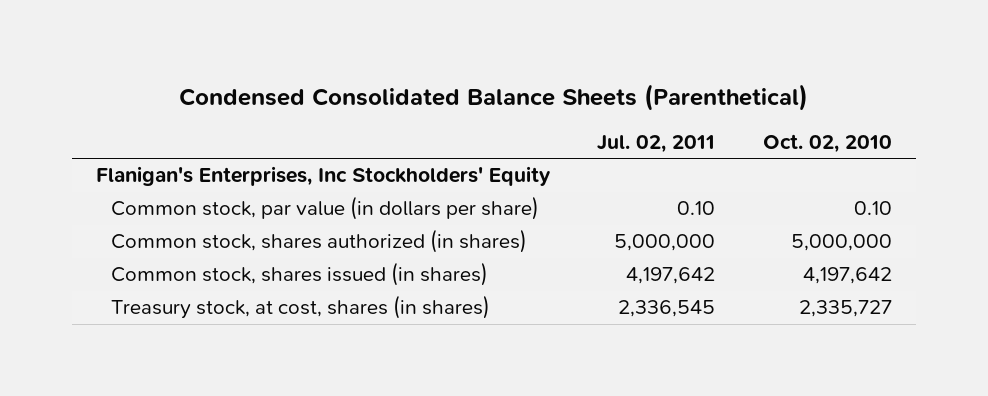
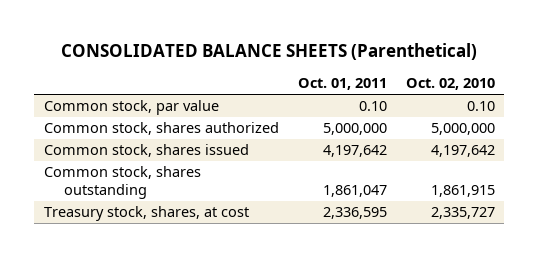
[178,83,808,111] Condensed Consolidated Balance Sheets (Parenthetical) -> [61,43,478,61] CONSOLIDATED BALANCE SHEETS (Parenthetical)
[597,135,716,154] Jul. 02, 2011 -> none
none -> [297,78,387,91] Oct. 01, 2011
[95,166,551,187] Flanigan's Enterprises, Inc Stockholders' Equity -> none
[111,196,540,221] Common stock, par value (in dollars per share) -> [43,100,219,116] Common stock, par value
[111,229,528,254] Common stock, shares authorized (in shares) -> [43,122,279,136] Common stock, shares authorized
[111,262,489,287] Common stock, shares issued (in shares) -> [43,144,249,158] Common stock, shares issued
none -> [43,166,201,199] Common stock, shares outstanding
[111,295,491,320] Treasury stock, at cost, shares (in shares) -> [43,206,249,222] Treasury stock, shares, at cost

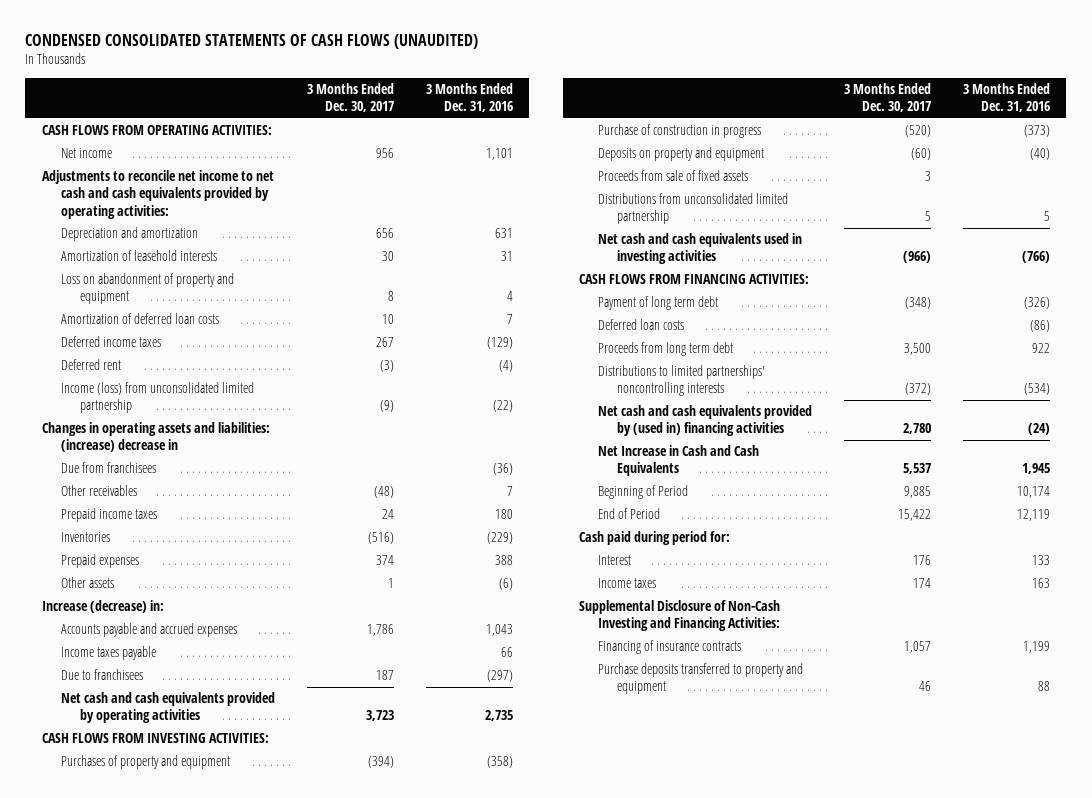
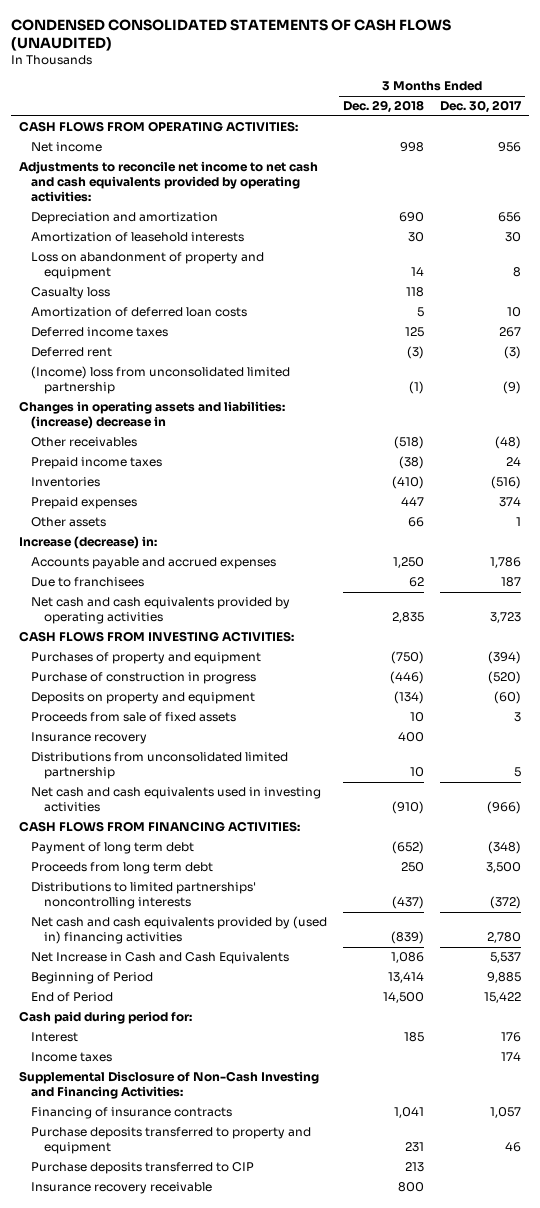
[426,82,514,113] 3 Months Ended Dec. 31, 2016 -> none
none -> [343,100,425,114] Dec. 29, 2018
none -> [31,287,111,300] Casualty loss
[60,382,254,414] Income (loss) from unconsolidated limited partnership -> [31,366,291,395] (Income) loss from unconsolidated limited partnership
[60,462,156,474] Due from franchisees -> none
[60,646,156,661] Income taxes payable -> none
none -> [31,732,148,745] Insurance recovery
[597,319,684,331] Deferred loan costs -> none
none -> [31,1162,255,1175] Purchase deposits transferred to CIP
none -> [31,1182,213,1195] Insurance recovery receivable

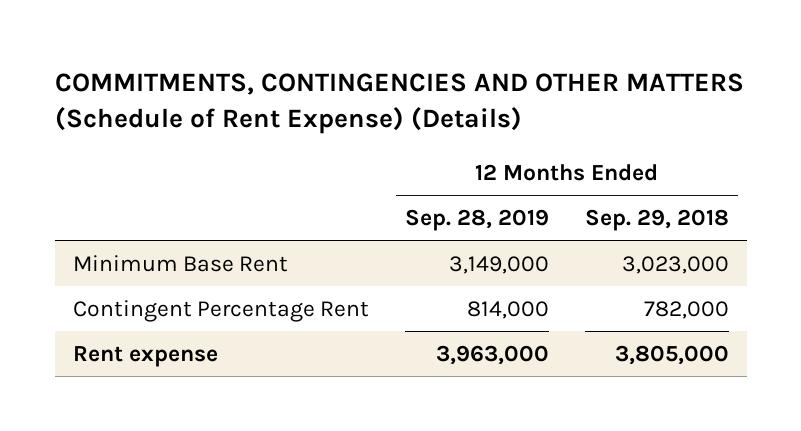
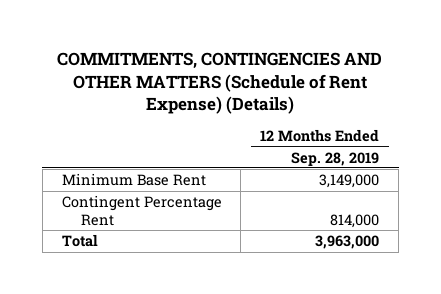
[584,209,729,232] Sep. 29, 2018 -> none
[72,345,218,367] Rent expense -> [61,234,98,248] Total

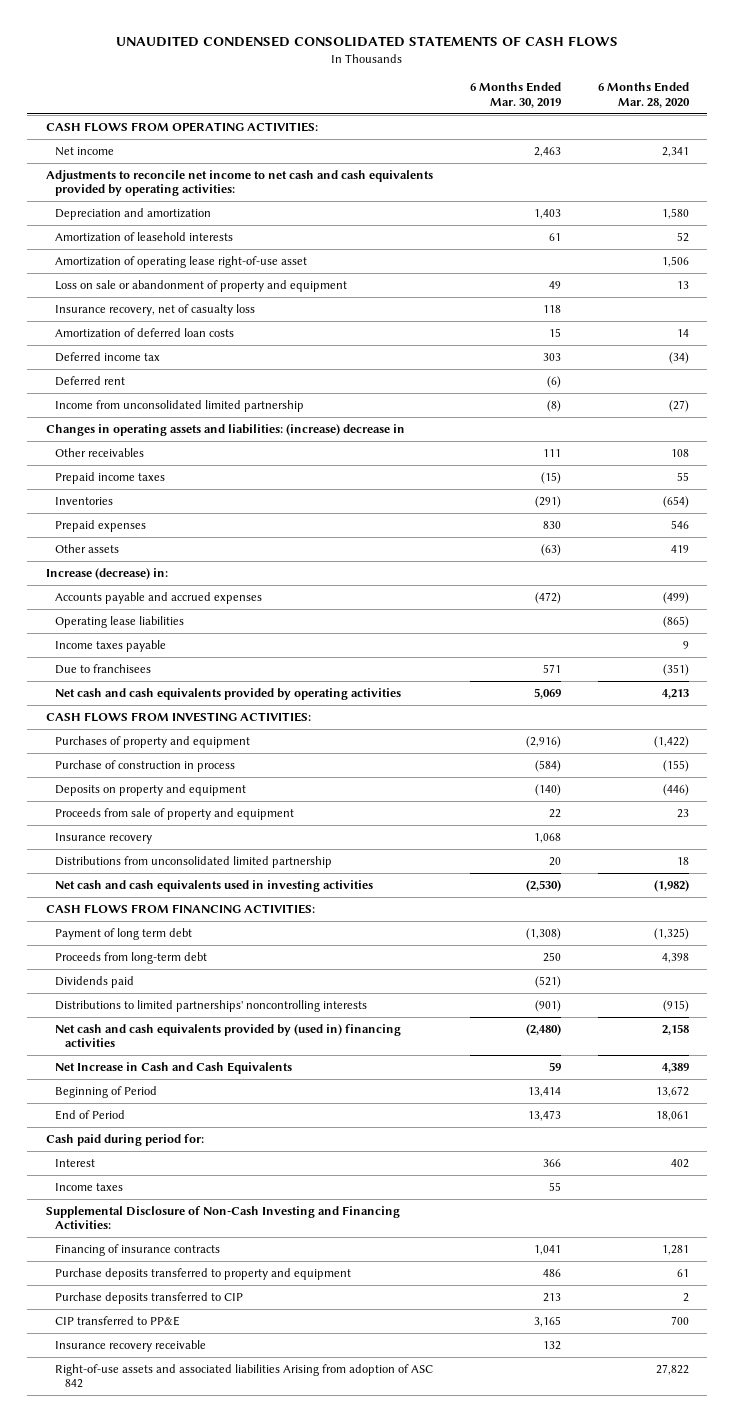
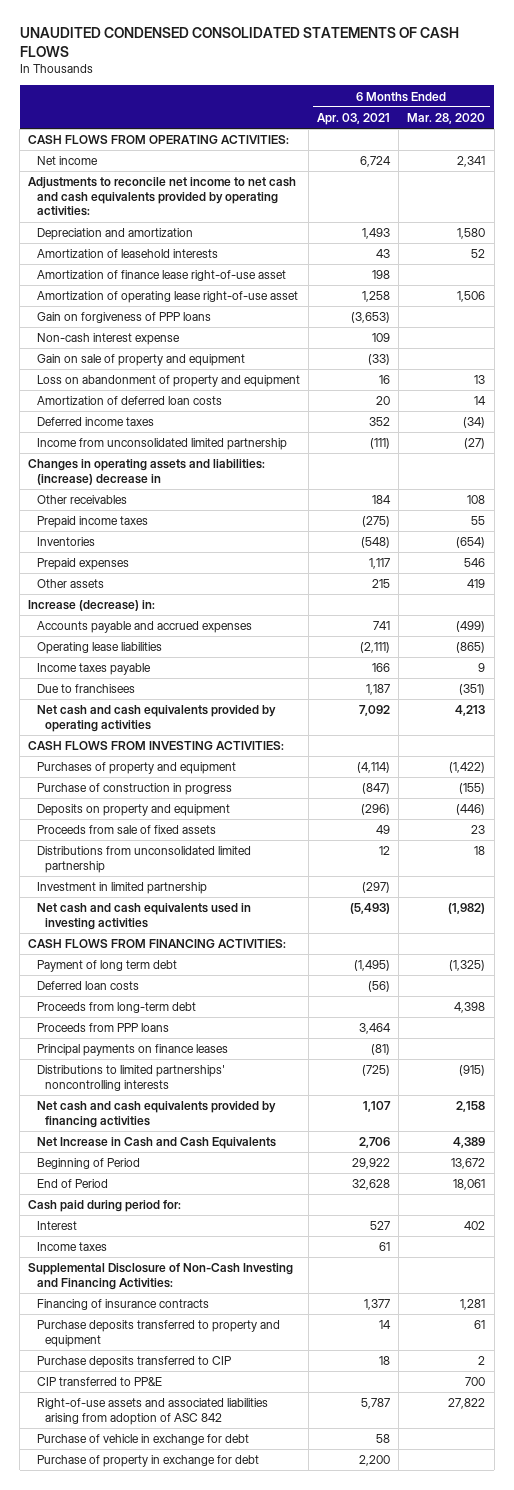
[470,82,562,108] 6 Months Ended Mar. 30, 2019 -> none
none -> [317,113,391,126] Apr. 03, 2021
none -> [36,270,286,282] Amortization of finance lease right-of-use asset
[55,303,256,316] Insurance recovery, net of casualty loss -> none
none -> [36,312,211,324] Gain on forgiveness of PPP loans
none -> [36,333,180,346] Non-cash interest expense
none -> [36,354,245,367] Gain on sale of property and equipment
[55,279,348,292] Loss on sale or abandonment of property and equipment -> [36,375,300,388] Loss on abandonment of property and equipment
[55,375,126,386] Deferred rent -> none
[55,351,161,362] Deferred income tax -> [36,417,154,427] Deferred income taxes
[55,759,236,772] Purchase of construction in process -> [36,783,232,796] Purchase of construction in progress
[55,832,153,844] Insurance recovery -> none
[55,807,295,820] Proceeds from sale of property and equipment -> [36,825,216,835] Proceeds from sale of fixed assets
none -> [36,882,207,895] Investment in limited partnership
none -> [36,981,139,991] Deferred loan costs
[55,975,135,988] Dividends paid -> none
none -> [36,1023,169,1033] Proceeds from PPP loans
none -> [36,1044,228,1057] Principal payments on finance leases
[55,1023,402,1048] Net cash and cash equivalents provided by (used in) financing activities -> [36,1101,276,1128] Net cash and cash equivalents provided by financing activities
[55,1339,207,1352] Insurance recovery receivable -> none
[55,1363,434,1389] Right-of-use assets and associated liabilities Arising from adoption of ASC 842 -> [36,1398,268,1425] Right-of-use assets and associated liabilities arising from adoption of ASC 842
none -> [36,1434,249,1446] Purchase of vehicle in exchange for debt
none -> [36,1455,259,1468] Purchase of property in exchange for debt

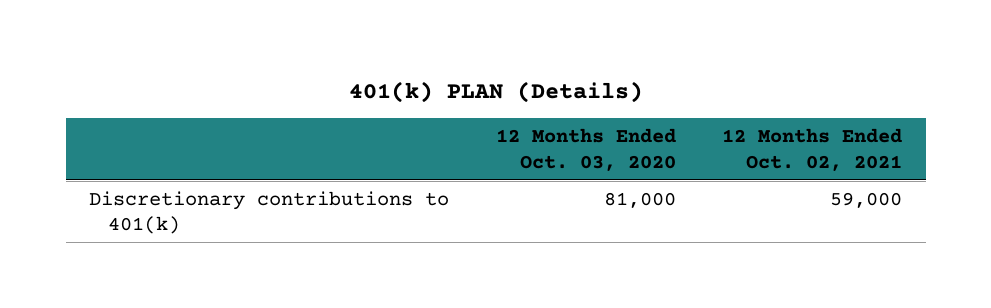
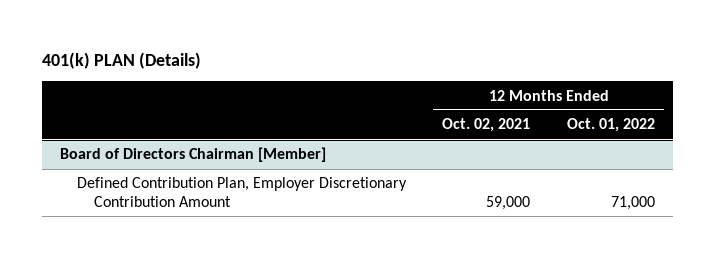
[495,128,676,171] 12 Months Ended Oct. 03, 2020 -> none
none -> [566,118,655,133] Oct. 01, 2022
none -> [60,147,327,163] Board of Directors Chairman [Member]
[89,190,450,235] Discretionary contributions to 401(k) -> [77,177,408,207] Defined Contribution Plan, Employer Discretionary Contribution Amount

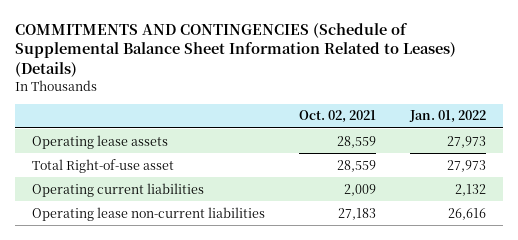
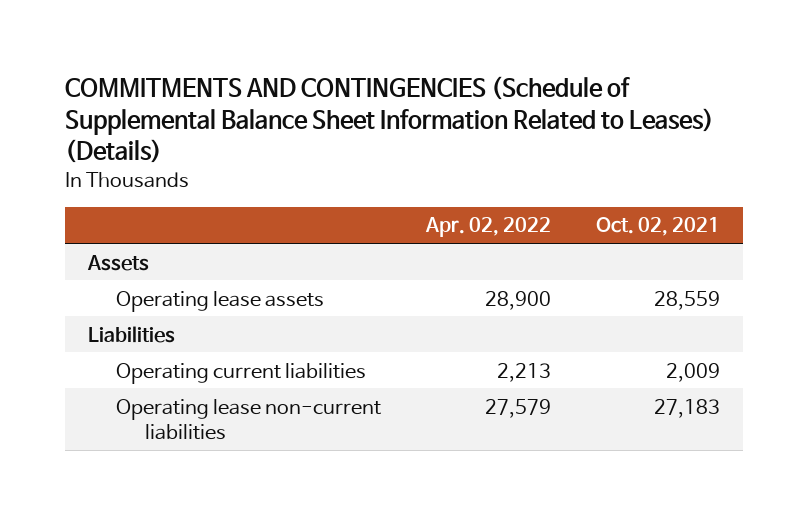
[408,110,486,124] Jan. 01, 2022 -> none
none -> [425,217,552,238] Apr. 02, 2022
none -> [86,254,149,271] Assets
[31,158,174,173] Total Right-of-use asset -> none
none -> [87,325,175,343] Liabilities

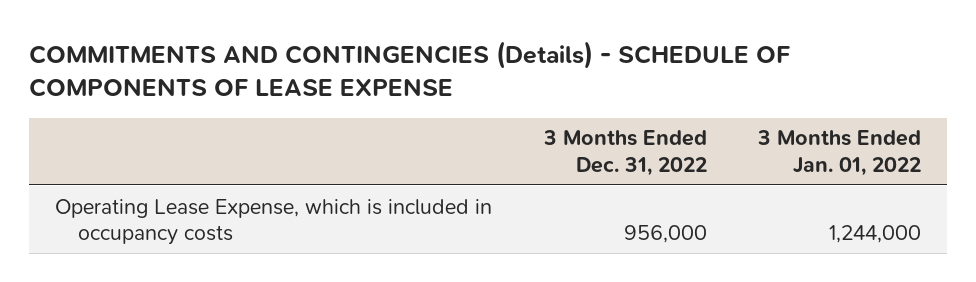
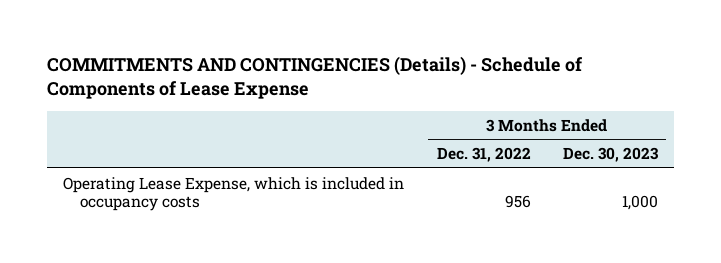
[29,40,791,98] COMMITMENTS AND CONTINGENCIES (Details) - SCHEDULE OF COMPONENTS OF LEASE EXPENSE -> [46,55,583,100] COMMITMENTS AND CONTINGENCIES (Details) - Schedule of Components of Lease Expense
[757,130,922,177] 3 Months Ended Jan. 01, 2022 -> none
none -> [563,146,660,162] Dec. 30, 2023
[623,225,707,244] 956,000 -> [504,195,531,209] 956

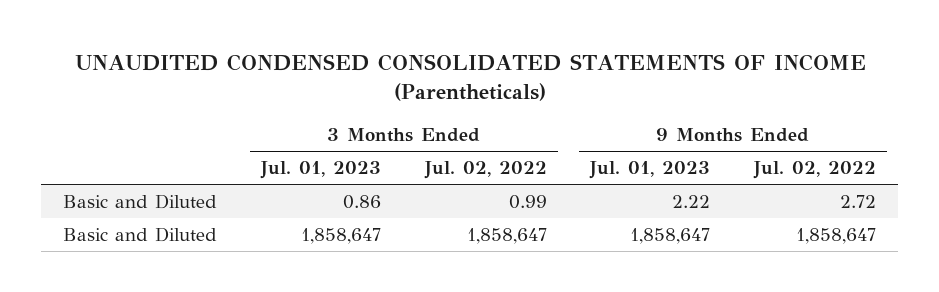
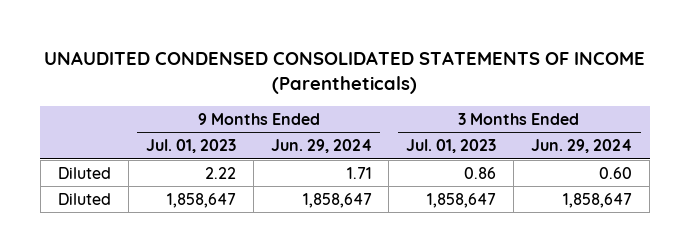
[423,161,547,180] Jul. 02, 2022 -> none
[753,161,877,180] Jul. 02, 2022 -> none
none -> [270,139,372,154] Jun. 29, 2024
none -> [531,139,633,154] Jun. 29, 2024
[63,193,218,209] Basic and Diluted -> [57,166,111,179] Diluted
[63,226,218,242] Basic and Diluted -> [57,192,111,205] Diluted

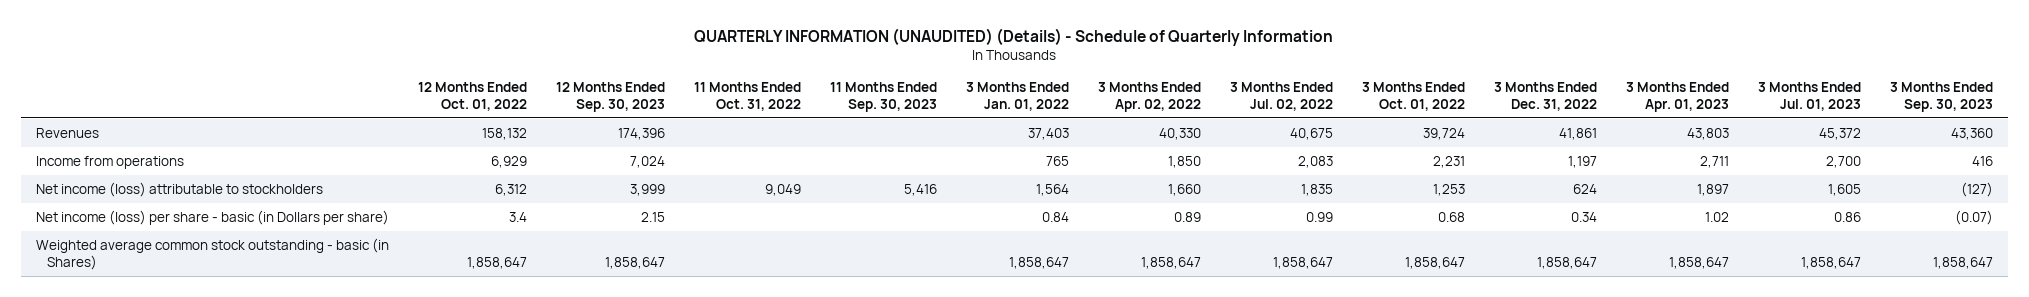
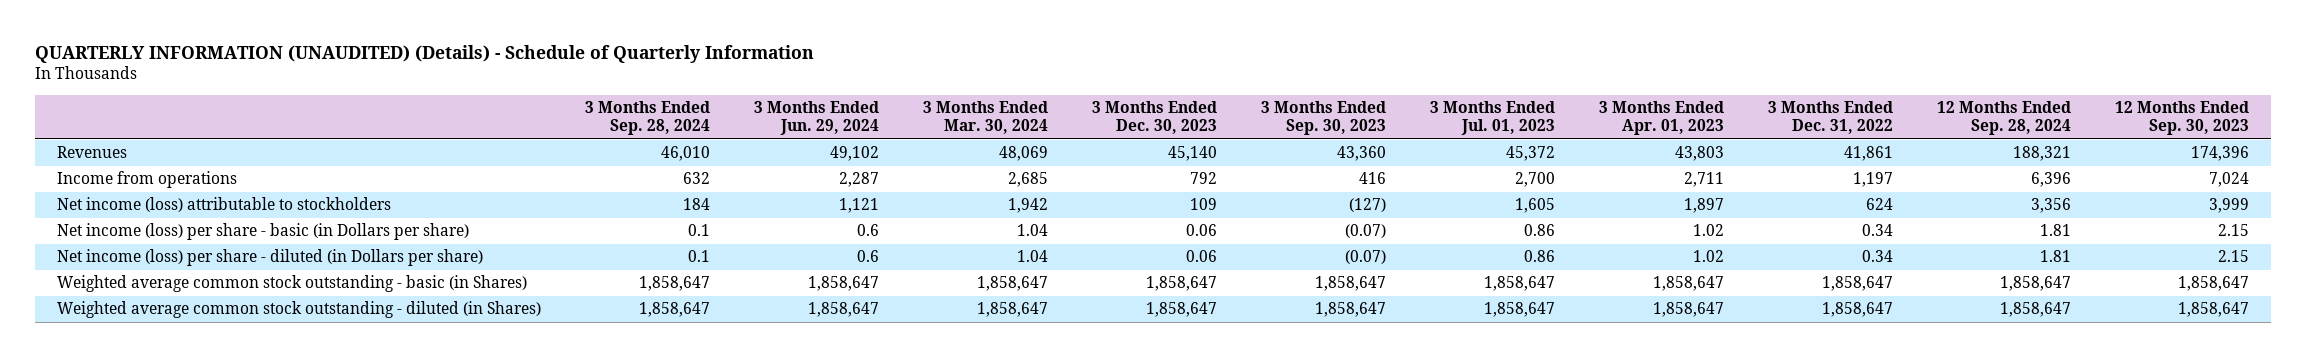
[417,81,527,111] 12 Months Ended Oct. 01, 2022 -> none
[693,81,801,111] 11 Months Ended Oct. 31, 2022 -> none
[829,81,937,112] 11 Months Ended Sep. 30, 2023 -> none
[965,81,1069,111] 3 Months Ended Jan. 01, 2022 -> none
[1097,81,1201,112] 3 Months Ended Apr. 02, 2022 -> none
[1229,81,1333,111] 3 Months Ended Jul. 02, 2022 -> none
[1361,81,1465,111] 3 Months Ended Oct. 01, 2022 -> none
none -> [584,101,710,136] 3 Months Ended Sep. 28, 2024
none -> [753,101,879,136] 3 Months Ended Jun. 29, 2024
none -> [922,101,1048,135] 3 Months Ended Mar. 30, 2024
none -> [1091,101,1217,135] 3 Months Ended Dec. 30, 2023
none -> [1936,101,2071,136] 12 Months Ended Sep. 28, 2024
none -> [56,249,483,267] Net income (loss) per share - diluted (in Dollars per share)
none -> [56,301,541,319] Weighted average common stock outstanding - diluted (in Shares)

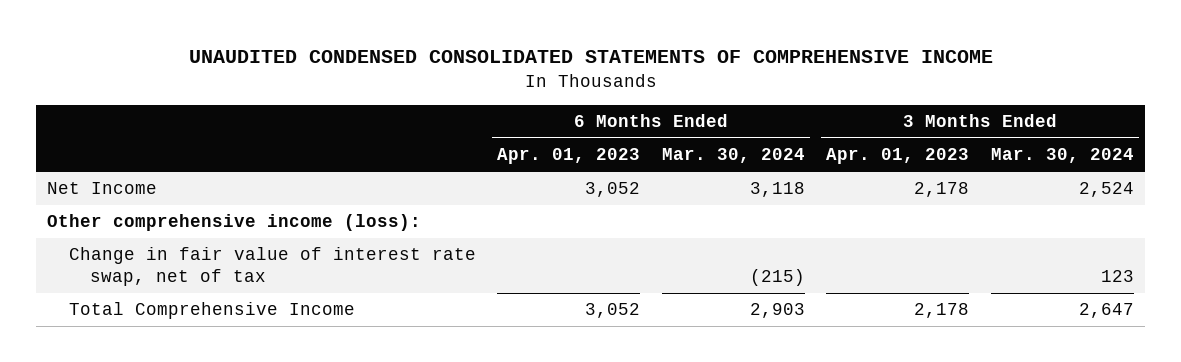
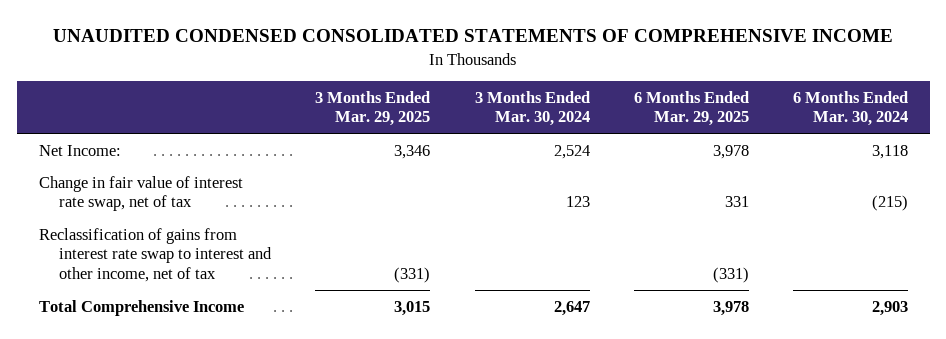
[497,148,641,165] Apr. 01, 2023 -> none
[826,148,970,165] Apr. 01, 2023 -> none
none -> [315,90,431,127] 3 Months Ended Mar. 29, 2025
none -> [633,90,749,127] 6 Months Ended Mar. 29, 2025
[47,214,422,232] Other comprehensive income (loss): -> none
[47,182,158,195] Net Income -> [38,144,121,156] Net Income:
none -> [38,227,273,283] Reclassification of gains from interest rate swap to interest and other income, net of tax

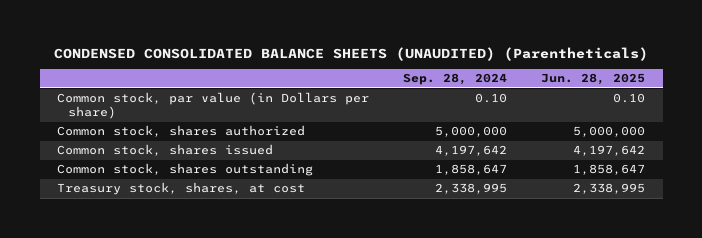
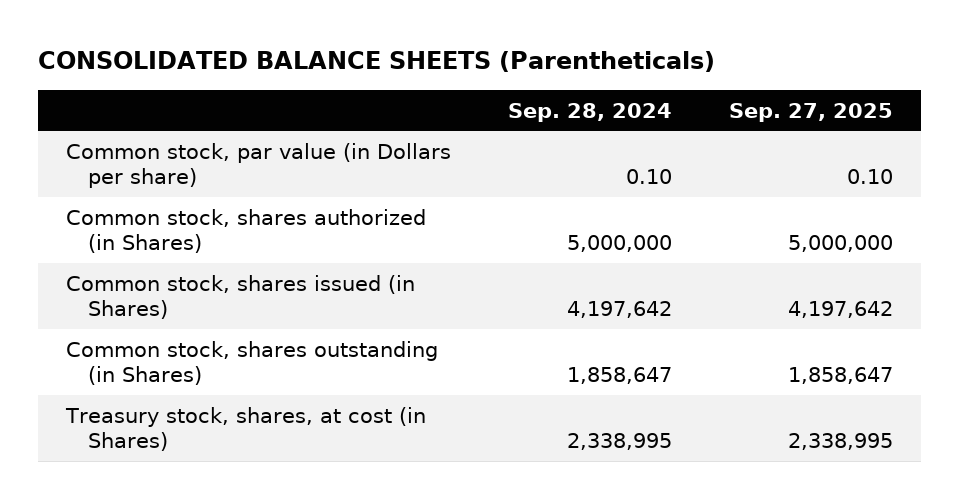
[54,46,649,61] CONDENSED CONSOLIDATED BALANCE SHEETS (UNAUDITED) (Parentheticals) -> [37,51,715,73] CONSOLIDATED BALANCE SHEETS (Parentheticals)
[541,73,646,86] Jun. 28, 2025 -> none
none -> [728,102,893,122] Sep. 27, 2025
[56,125,305,138] Common stock, shares authorized -> [66,208,427,254] Common stock, shares authorized (in Shares)
[56,144,273,157] Common stock, shares issued -> [66,274,416,320] Common stock, shares issued (in Shares)
[56,163,313,177] Common stock, shares outstanding -> [66,340,439,386] Common stock, shares outstanding (in Shares)
[56,182,305,196] Treasury stock, shares, at cost -> [65,406,427,452] Treasury stock, shares, at cost (in Shares)

